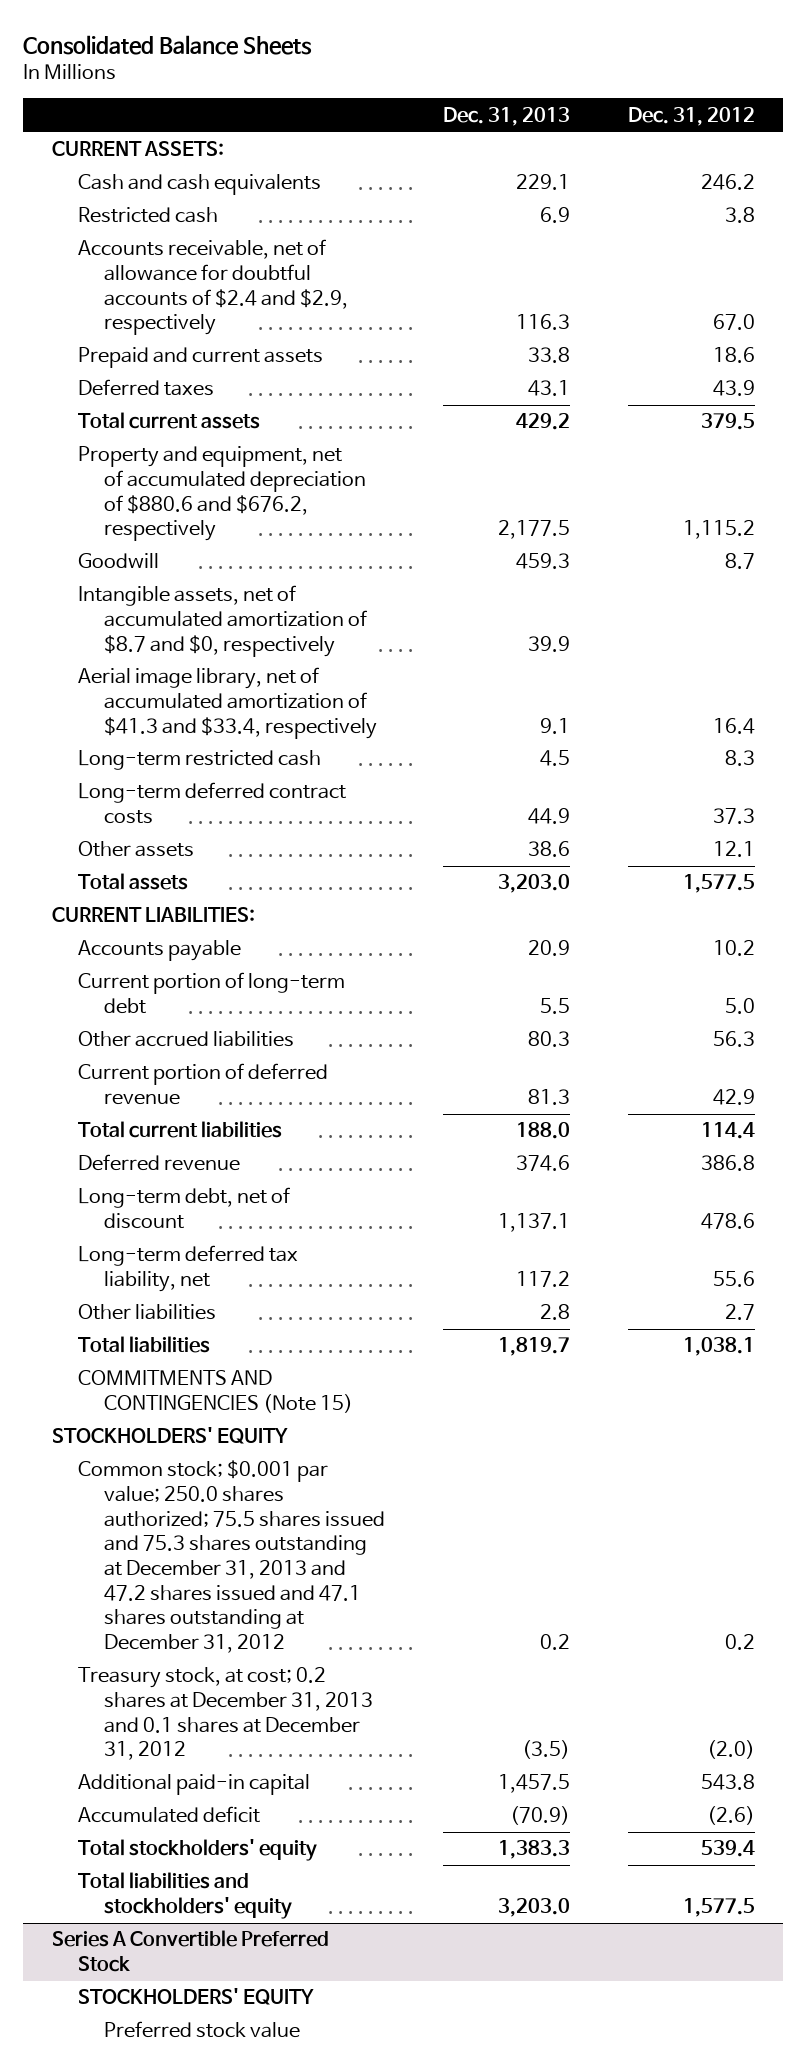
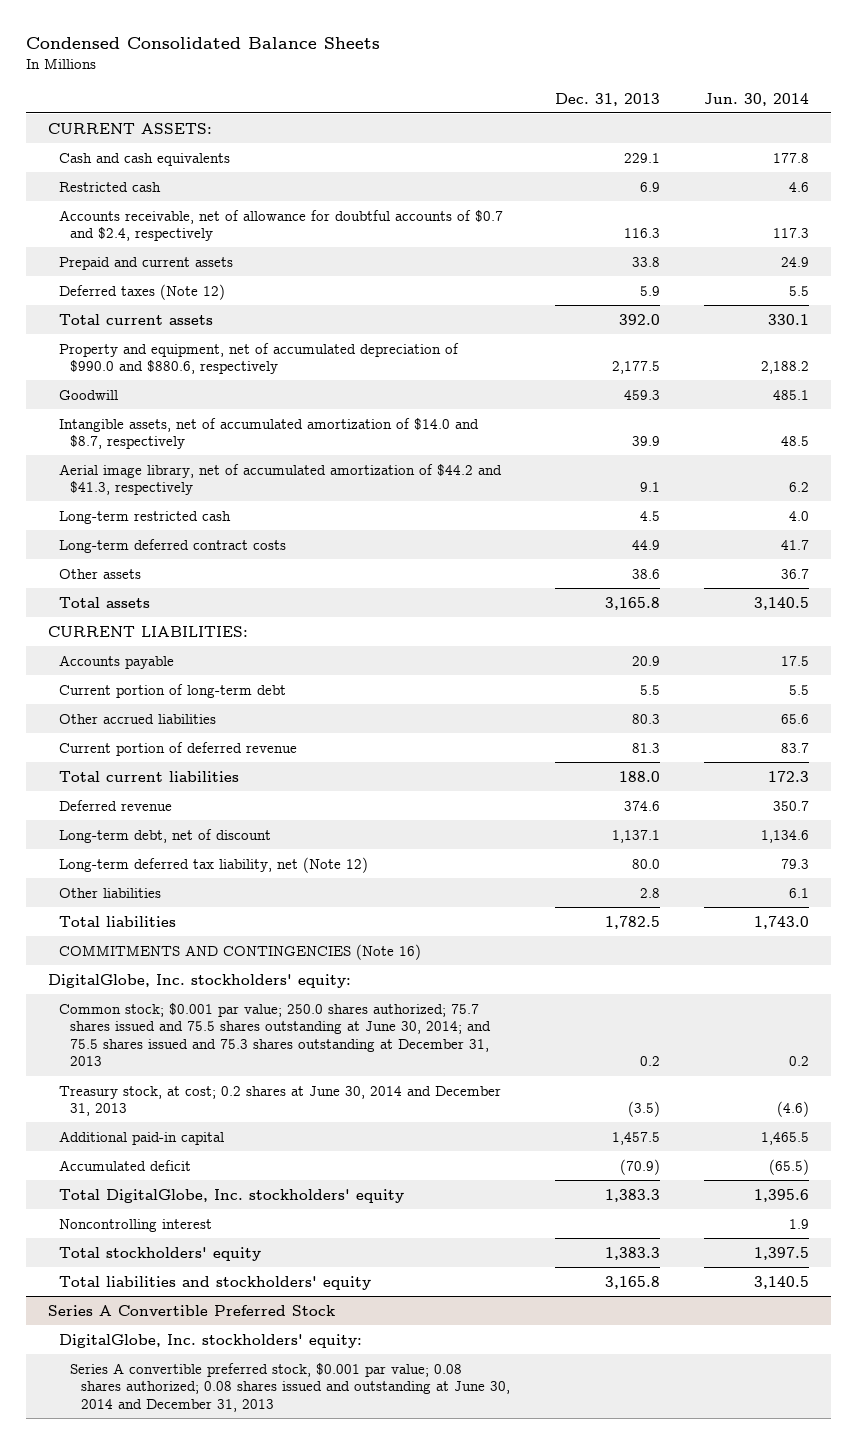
[22,35,312,56] Consolidated Balance Sheets -> [25,37,380,50] Condensed Consolidated Balance Sheets
[627,106,755,126] Dec. 31, 2012 -> none
none -> [703,92,809,106] Jun. 30, 2014
[78,239,349,336] Accounts receivable, net of allowance for doubtful accounts of $2.4 and $2.9, respectively -> [59,209,504,242] Accounts receivable, net of allowance for doubtful accounts of $0.7 and $2.4, respectively
[78,379,215,397] Deferred taxes -> [59,283,226,300] Deferred taxes (Note 12)
[527,380,570,397] 43.1 -> [639,285,660,296] 5.9
[515,413,570,431] 429.2 -> [618,313,660,325] 392.0
[78,446,367,542] Property and equipment, net of accumulated depreciation of $880.6 and $676.2, respectively -> [59,342,460,375] Property and equipment, net of accumulated depreciation of $990.0 and $880.6, respectively
[78,585,368,657] Intangible assets, net of accumulated amortization of $8.7 and $0, respectively -> [59,417,480,450] Intangible assets, net of accumulated amortization of $14.0 and $8.7, respectively
[78,667,378,739] Aerial image library, net of accumulated amortization of $41.3 and $33.4, respectively -> [59,463,503,496] Aerial image library, net of accumulated amortization of $44.2 and $41.3, respectively
[497,874,570,894] 3,203.0 -> [604,596,660,610] 3,165.8
[78,1245,299,1293] Long-term deferred tax liability, net -> [59,856,369,873] Long-term deferred tax liability, net (Note 12)
[515,1271,570,1288] 117.2 -> [631,858,660,869] 80.0
[497,1337,570,1357] 1,819.7 -> [604,915,660,929] 1,782.5
[78,1370,354,1414] COMMITMENTS AND CONTINGENCIES (Note 15) -> [59,943,422,960] COMMITMENTS AND CONTINGENCIES (Note 16)
[51,1427,288,1445] STOCKHOLDERS' EQUITY -> [48,973,352,988] DigitalGlobe, Inc. stockholders' equity:
[78,1460,386,1653] Common stock; $0.001 par value; 250.0 shares authorized; 75.5 shares issued and 75.3 shares outstanding at December 31, 2013 and 47.2 shares issued and 47.1 shares outstanding at December 31, 2012 -> [59,1002,492,1067] Common stock; $0.001 par value; 250.0 shares authorized; 75.7 shares issued and 75.5 shares outstanding at June 30, 2014; and 75.5 shares issued and 75.3 shares outstanding at December 31, 2013
[78,1667,374,1761] Treasury stock, at cost; 0.2 shares at December 31, 2013 and 0.1 shares at December 31, 2012 -> [59,1085,502,1117] Treasury stock, at cost; 0.2 shares at June 30, 2014 and December 31, 2013
none -> [59,1188,405,1203] Total DigitalGlobe, Inc. stockholders' equity
none -> [59,1218,213,1232] Noncontrolling interest
[497,1898,570,1918] 3,203.0 -> [604,1275,660,1289] 3,165.8
[78,1988,315,2006] STOCKHOLDERS' EQUITY -> [59,1333,363,1348] DigitalGlobe, Inc. stockholders' equity:
[104,2021,301,2039] Preferred stock value -> [70,1362,511,1412] Series A convertible preferred stock, $0.001 par value; 0.08 shares authorized; 0.08 shares issued and outstanding at June 30, 2014 and December 31, 2013

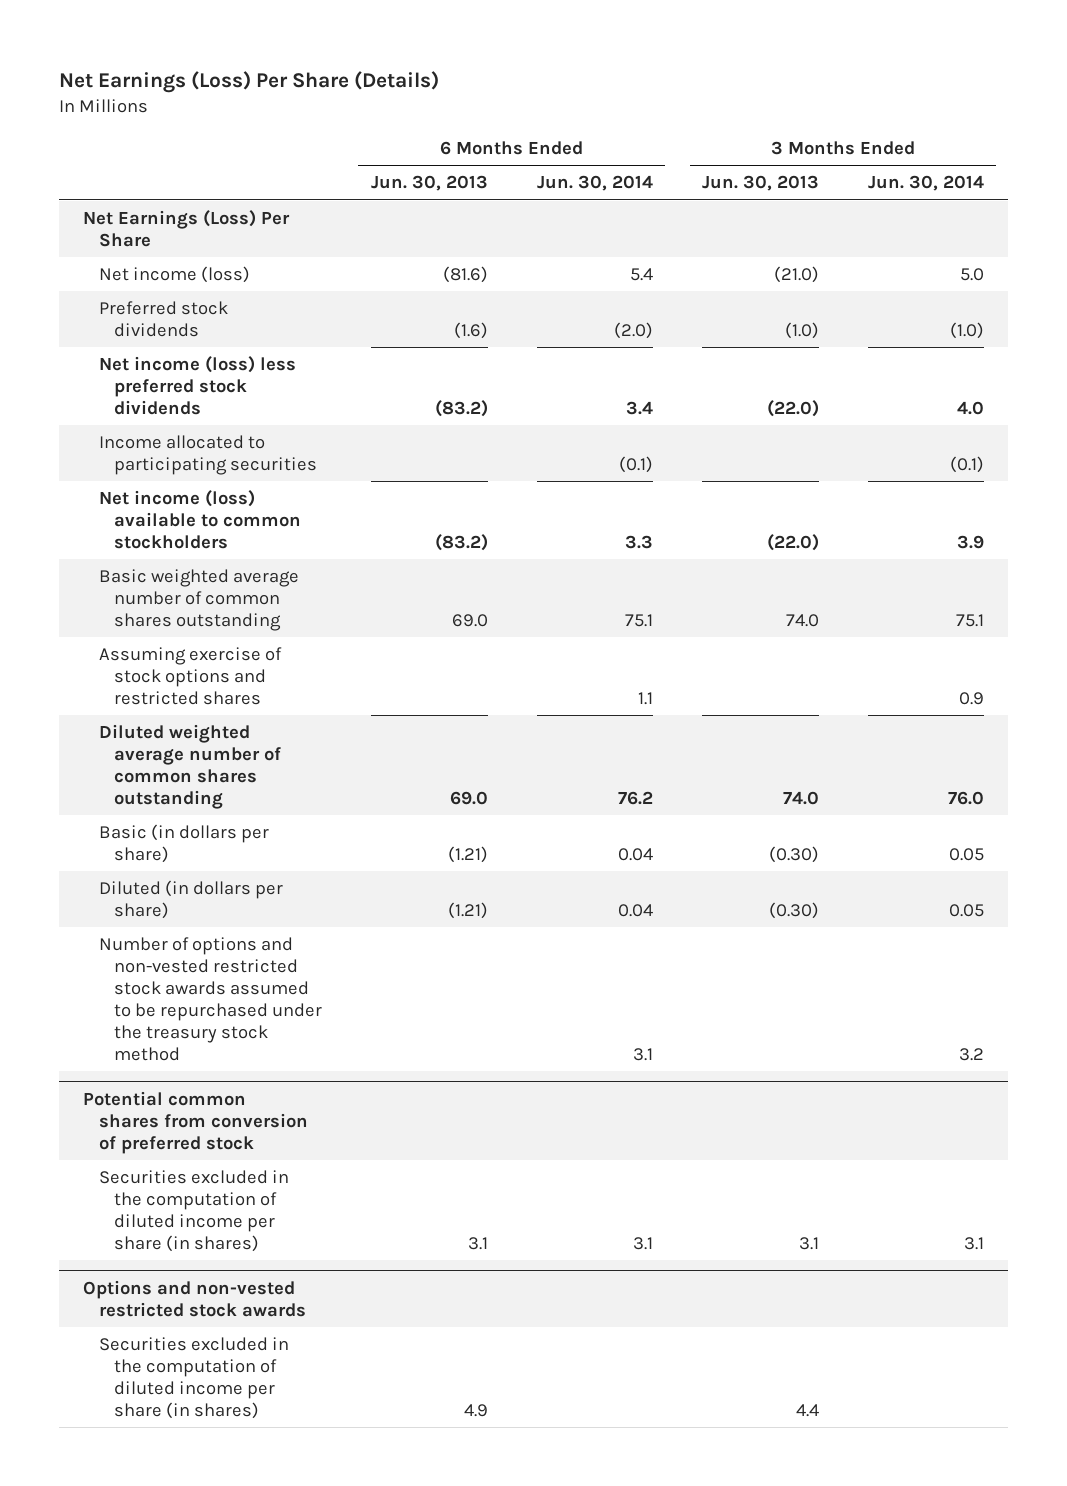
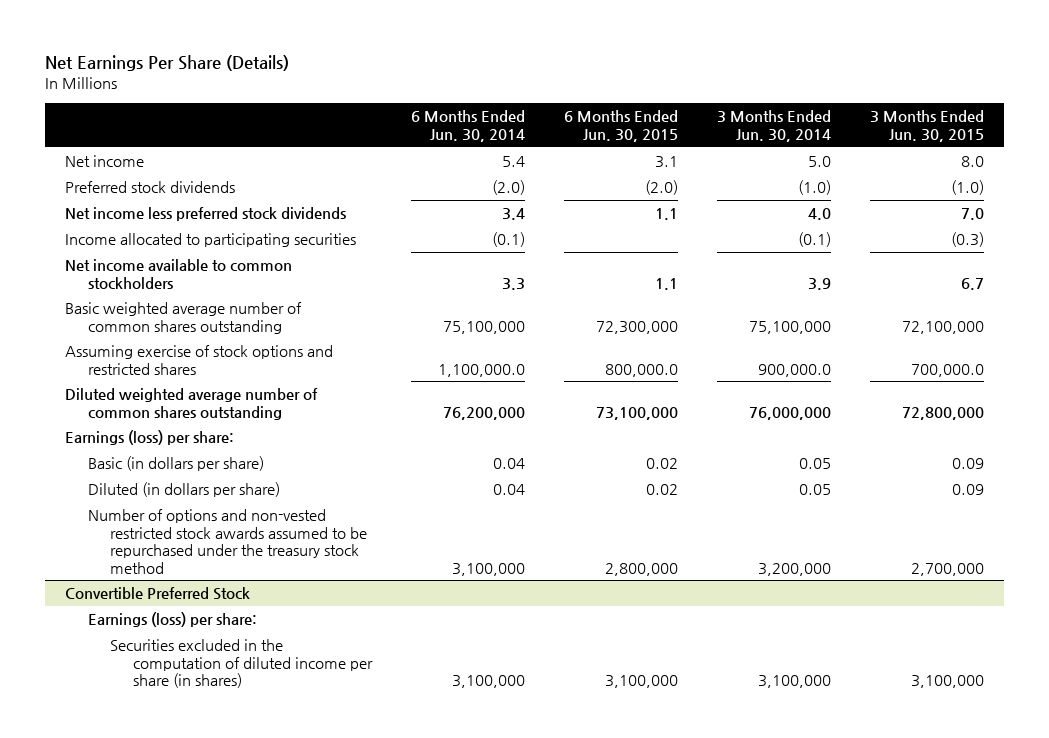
[58,71,439,94] Net Earnings (Loss) Per Share (Details) -> [45,55,290,72] Net Earnings Per Share (Details)
[370,175,488,192] Jun. 30, 2013 -> none
[701,175,819,192] Jun. 30, 2013 -> none
none -> [564,110,679,142] 6 Months Ended Jun. 30, 2015
none -> [870,110,985,142] 3 Months Ended Jun. 30, 2015
[83,210,291,247] Net Earnings (Loss) Per Share -> none
[98,266,250,284] Net income (loss) -> [64,155,144,168] Net income
[98,356,296,415] Net income (loss) less preferred stock dividends -> [64,207,346,222] Net income less preferred stock dividends
[98,490,301,549] Net income (loss) available to common stockholders -> [64,259,292,289] Net income available to common stockholders
[624,613,653,627] 75.1 -> [443,320,526,334] 75,100,000
[955,613,984,627] 75.1 -> [749,320,832,334] 75,100,000
[637,691,653,705] 1.1 -> [438,363,526,377] 1,100,000.0
[958,691,984,705] 0.9 -> [758,363,832,377] 900,000.0
[617,790,653,805] 76.2 -> [443,406,526,420] 76,200,000
[947,790,984,805] 76.0 -> [749,406,832,420] 76,000,000
none -> [64,430,234,446] Earnings (loss) per share:
[83,1090,308,1154] Potential common shares from conversion of preferred stock -> none
[83,1279,306,1317] Options and non-vested restricted stock awards -> none
[98,1337,289,1419] Securities excluded in the computation of diluted income per share (in shares) -> none
[632,1047,653,1061] 3.1 -> [452,562,526,576] 3,100,000
[958,1047,984,1061] 3.2 -> [758,562,832,576] 3,200,000
none -> [64,587,250,601] Convertible Preferred Stock
none -> [87,612,257,628] Earnings (loss) per share:
[632,1236,653,1250] 3.1 -> [452,675,526,689] 3,100,000
[963,1236,984,1250] 3.1 -> [758,675,832,689] 3,100,000

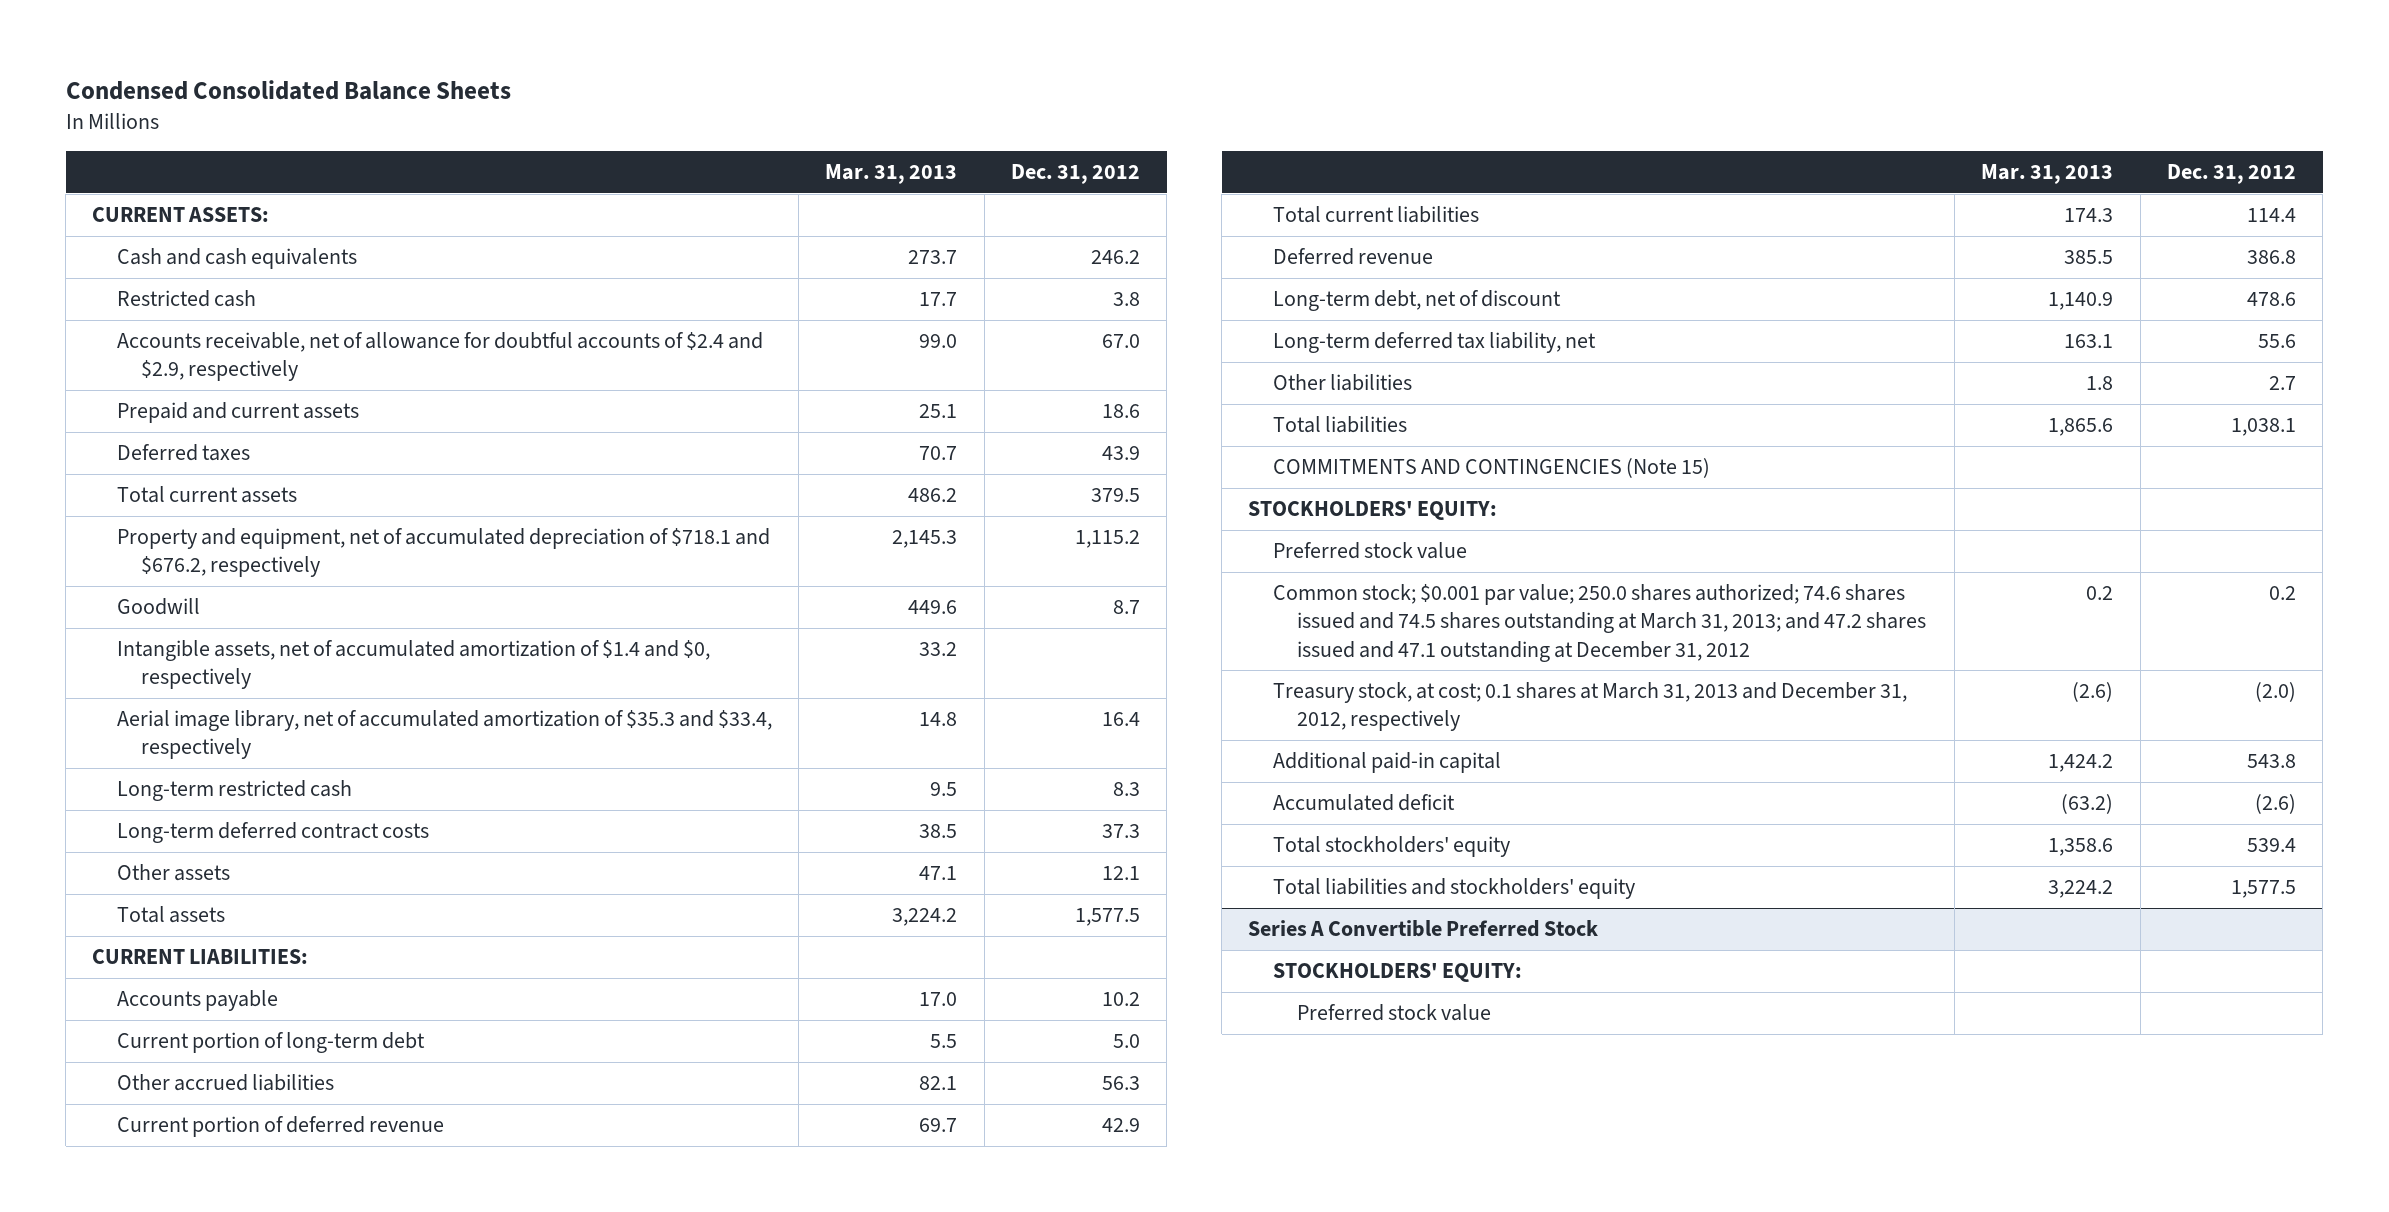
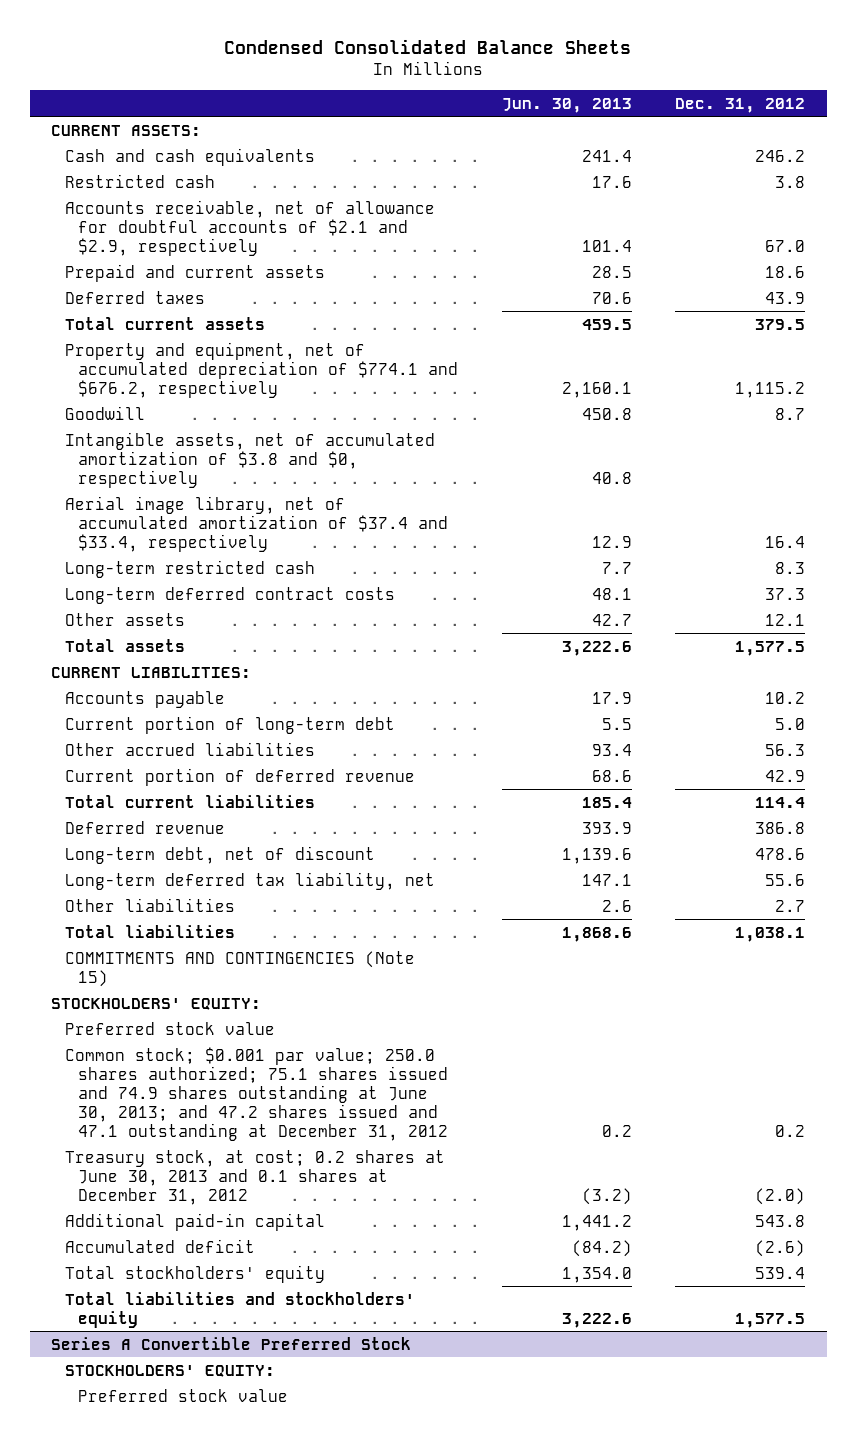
[825,163,958,184] Mar. 31, 2013 -> none
none -> [501,97,632,113] Jun. 30, 2013
[116,332,763,382] Accounts receivable, net of allowance for doubtful accounts of $2.4 and $2.9, respectively -> [64,199,435,256] Accounts receivable, net of allowance for doubtful accounts of $2.1 and $2.9, respectively
[116,528,770,578] Property and equipment, net of accumulated depreciation of $718.1 and $676.2, respectively -> [64,341,459,398] Property and equipment, net of accumulated depreciation of $774.1 and $676.2, respectively
[116,640,710,690] Intangible assets, net of accumulated amortization of $1.4 and $0, respectively -> [64,431,435,488] Intangible assets, net of accumulated amortization of $3.8 and $0, respectively
[116,710,772,760] Aerial image library, net of accumulated amortization of $35.3 and $33.4, respectively -> [64,495,449,552] Aerial image library, net of accumulated amortization of $37.4 and $33.4, respectively
[1272,584,1927,662] Common stock; $0.001 par value; 250.0 shares authorized; 74.6 shares issued and 74.5 shares outstanding at March 31, 2013; and 47.2 shares issued and 47.1 outstanding at December 31, 2012 -> [64,1046,449,1141] Common stock; $0.001 par value; 250.0 shares authorized; 75.1 shares issued and 74.9 shares outstanding at June 30, 2013; and 47.2 shares issued and 47.1 outstanding at December 31, 2012
[1272,682,1907,732] Treasury stock, at cost; 0.1 shares at March 31, 2013 and December 31, 2012, respectively -> [64,1149,445,1205] Treasury stock, at cost; 0.2 shares at June 30, 2013 and 0.1 shares at December 31, 2012

